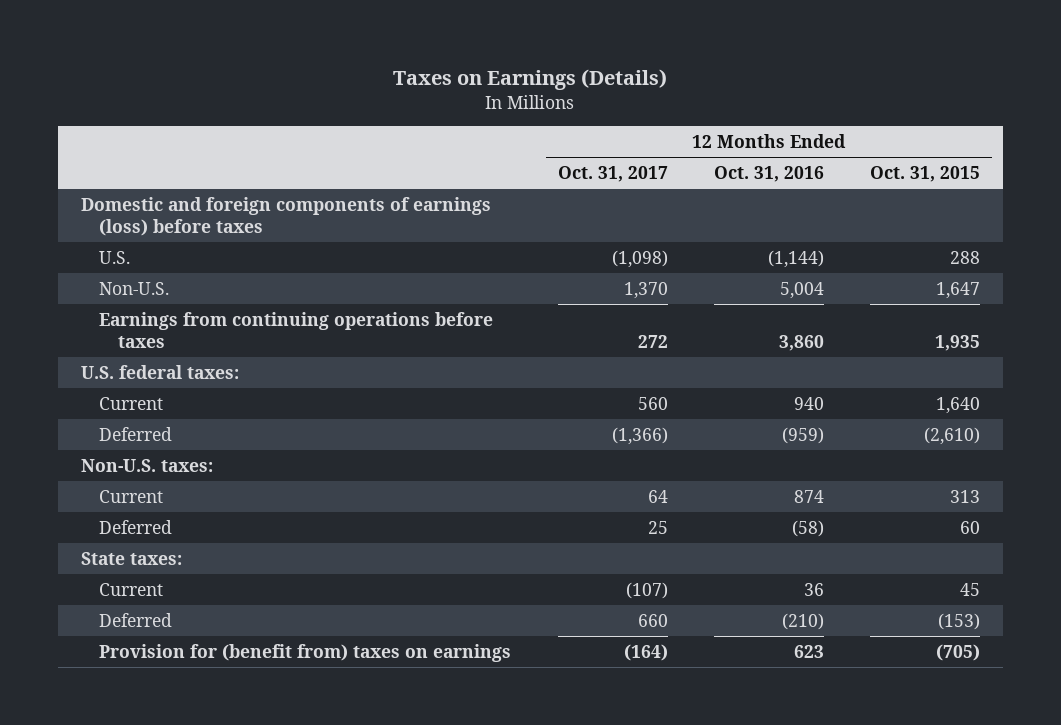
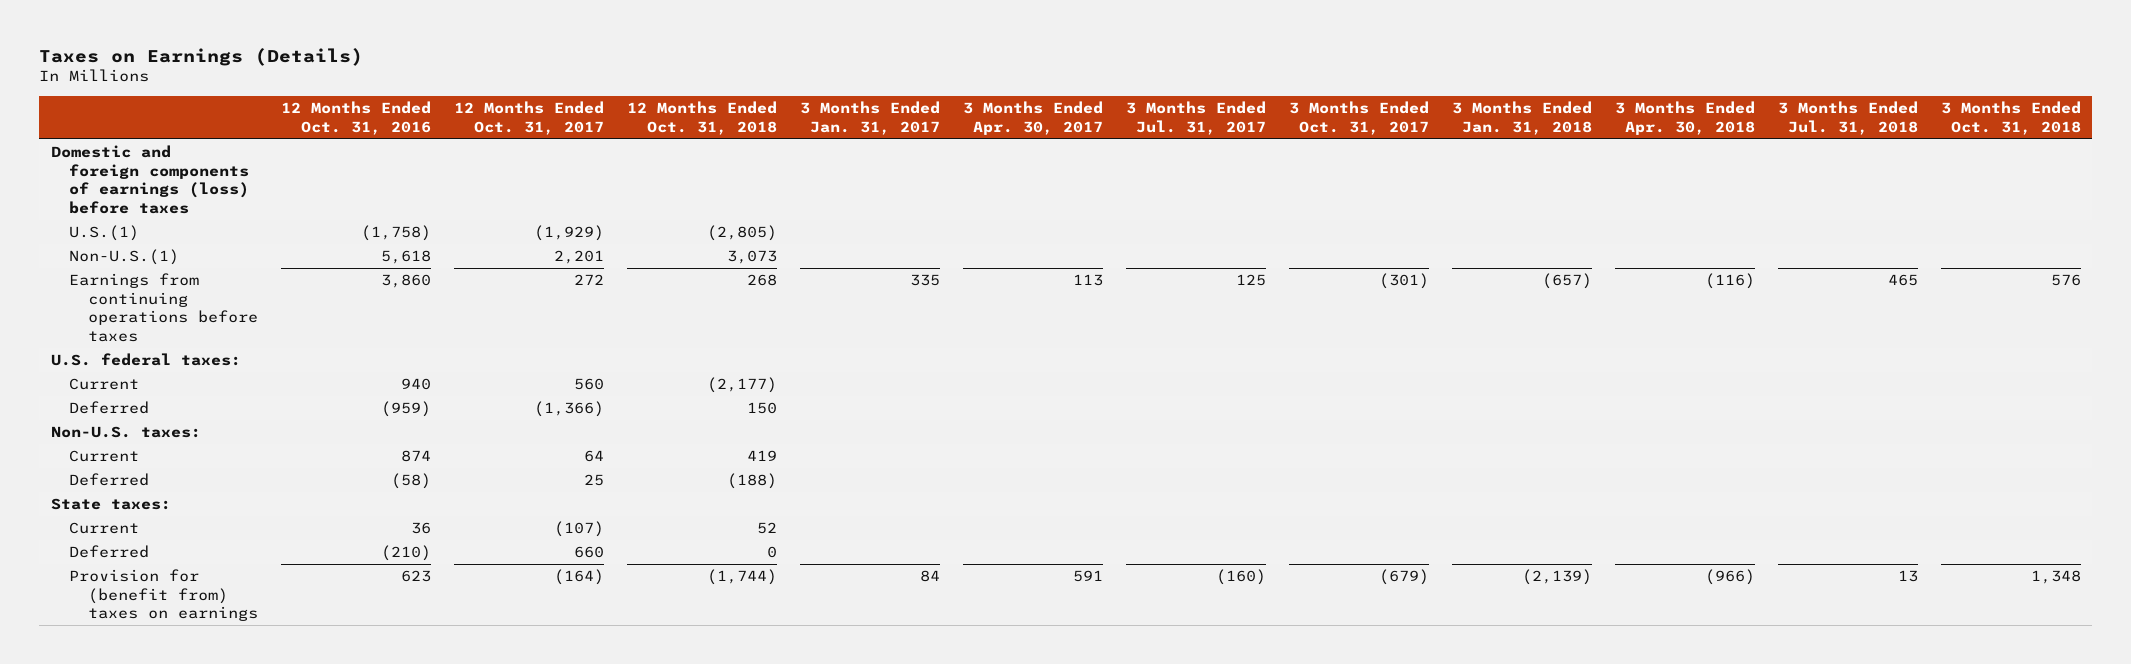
[870,165,981,182] Oct. 31, 2015 -> none
none -> [626,101,777,135] 12 Months Ended Oct. 31, 2018
none -> [799,101,940,135] 3 Months Ended Jan. 31, 2017
none -> [962,101,1103,135] 3 Months Ended Apr. 30, 2017
none -> [1125,101,1266,135] 3 Months Ended Jul. 31, 2017
none -> [1288,101,1429,135] 3 Months Ended Oct. 31, 2017
none -> [1451,101,1592,135] 3 Months Ended Jan. 31, 2018
none -> [1614,101,1755,135] 3 Months Ended Apr. 30, 2018
none -> [1777,101,1918,135] 3 Months Ended Jul. 31, 2018
none -> [1940,101,2081,135] 3 Months Ended Oct. 31, 2018
[99,250,131,264] U.S. -> [69,225,140,242] U.S.(1)
[611,249,668,268] (1,098) -> [533,225,604,242] (1,929)
[767,249,824,268] (1,144) -> [360,225,431,242] (1,758)
[99,281,170,295] Non-U.S. -> [69,249,180,266] Non-U.S.(1)
[623,281,668,299] 1,370 -> [553,250,604,265] 2,201
[779,281,824,299] 5,004 -> [380,250,431,265] 5,618

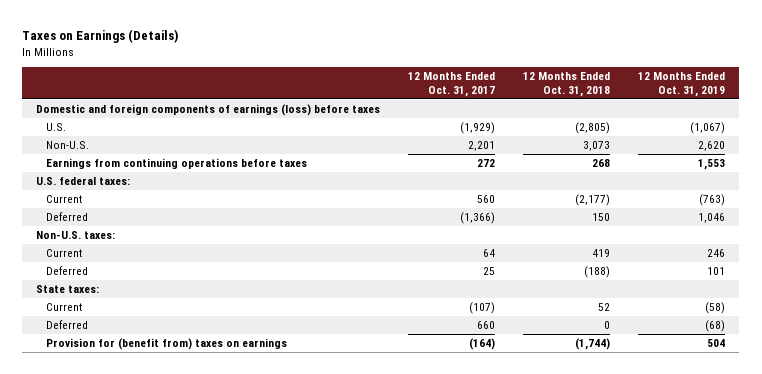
[280,101,431,135] 12 Months Ended Oct. 31, 2016 -> none
[799,101,940,135] 3 Months Ended Jan. 31, 2017 -> none
[962,101,1103,135] 3 Months Ended Apr. 30, 2017 -> none
[1125,101,1266,135] 3 Months Ended Jul. 31, 2017 -> none
[1288,101,1429,135] 3 Months Ended Oct. 31, 2017 -> none
[1451,101,1592,135] 3 Months Ended Jan. 31, 2018 -> none
[1614,101,1755,135] 3 Months Ended Apr. 30, 2018 -> none
[1777,101,1918,135] 3 Months Ended Jul. 31, 2018 -> none
[1940,101,2081,135] 3 Months Ended Oct. 31, 2018 -> none
none -> [638,71,726,97] 12 Months Ended Oct. 31, 2019
[69,225,140,242] U.S.(1) -> [45,122,66,131] U.S.
[69,249,180,266] Non-U.S.(1) -> [45,140,89,149] Non-U.S.

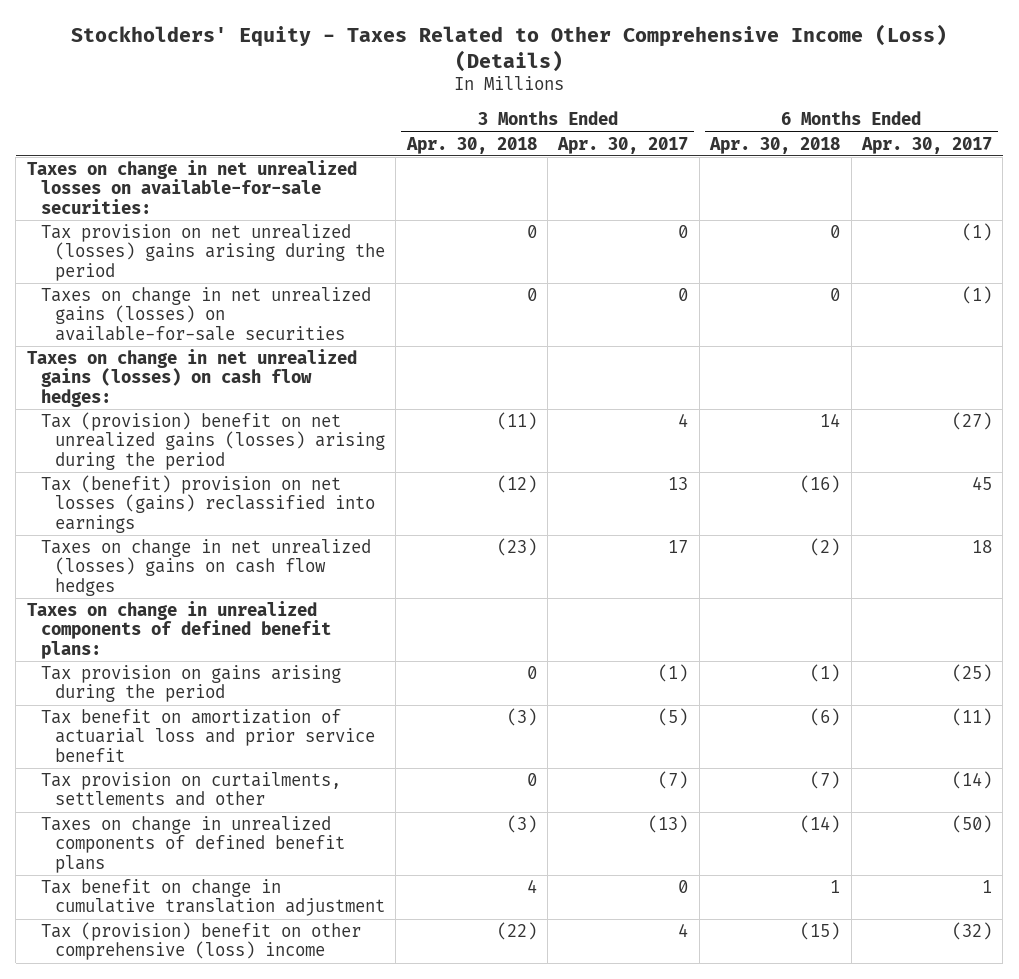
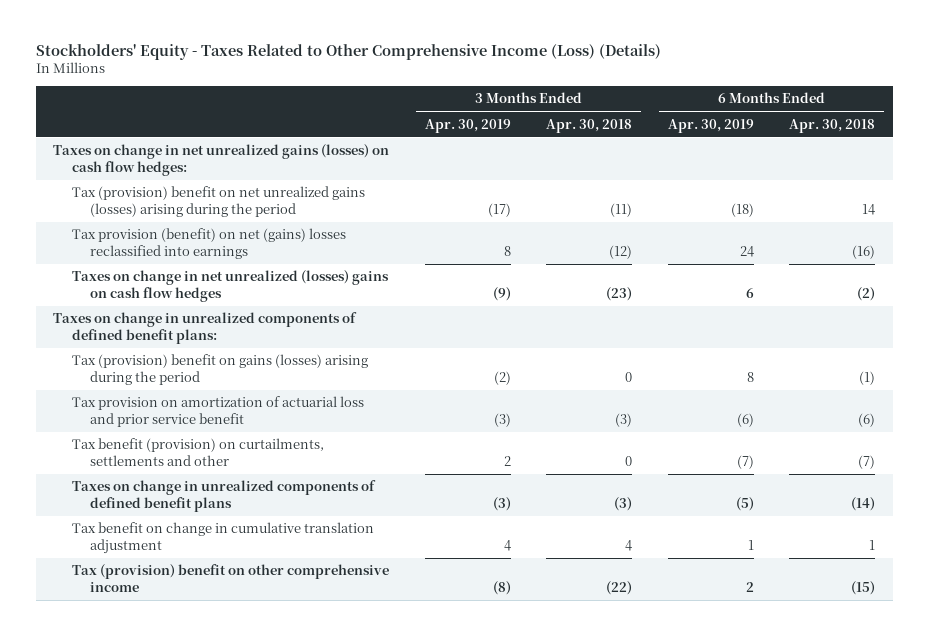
[557,136,689,154] Apr. 30, 2017 -> none
[861,136,993,154] Apr. 30, 2017 -> none
none -> [424,118,511,133] Apr. 30, 2019
none -> [667,118,754,133] Apr. 30, 2019
[26,160,357,214] Taxes on change in net unrealized losses on available-for-sale securities: -> none
[40,224,385,281] Tax provision on net unrealized (losses) gains arising during the period -> none
[40,287,371,341] Taxes on change in net unrealized gains (losses) on available-for-sale securities -> none
[40,475,375,533] Tax (benefit) provision on net losses (gains) reclassified into earnings -> [71,228,346,259] Tax provision (benefit) on net (gains) losses reclassified into earnings
[40,665,341,703] Tax provision on gains arising during the period -> [71,354,368,385] Tax (provision) benefit on gains (losses) arising during the period
[40,709,375,762] Tax benefit on amortization of actuarial loss and prior service benefit -> [71,396,364,427] Tax provision on amortization of actuarial loss and prior service benefit
[40,772,341,807] Tax provision on curtailments, settlements and other -> [71,438,324,466] Tax benefit (provision) on curtailments, settlements and other
[40,922,361,961] Tax (provision) benefit on other comprehensive (loss) income -> [71,564,389,592] Tax (provision) benefit on other comprehensive income

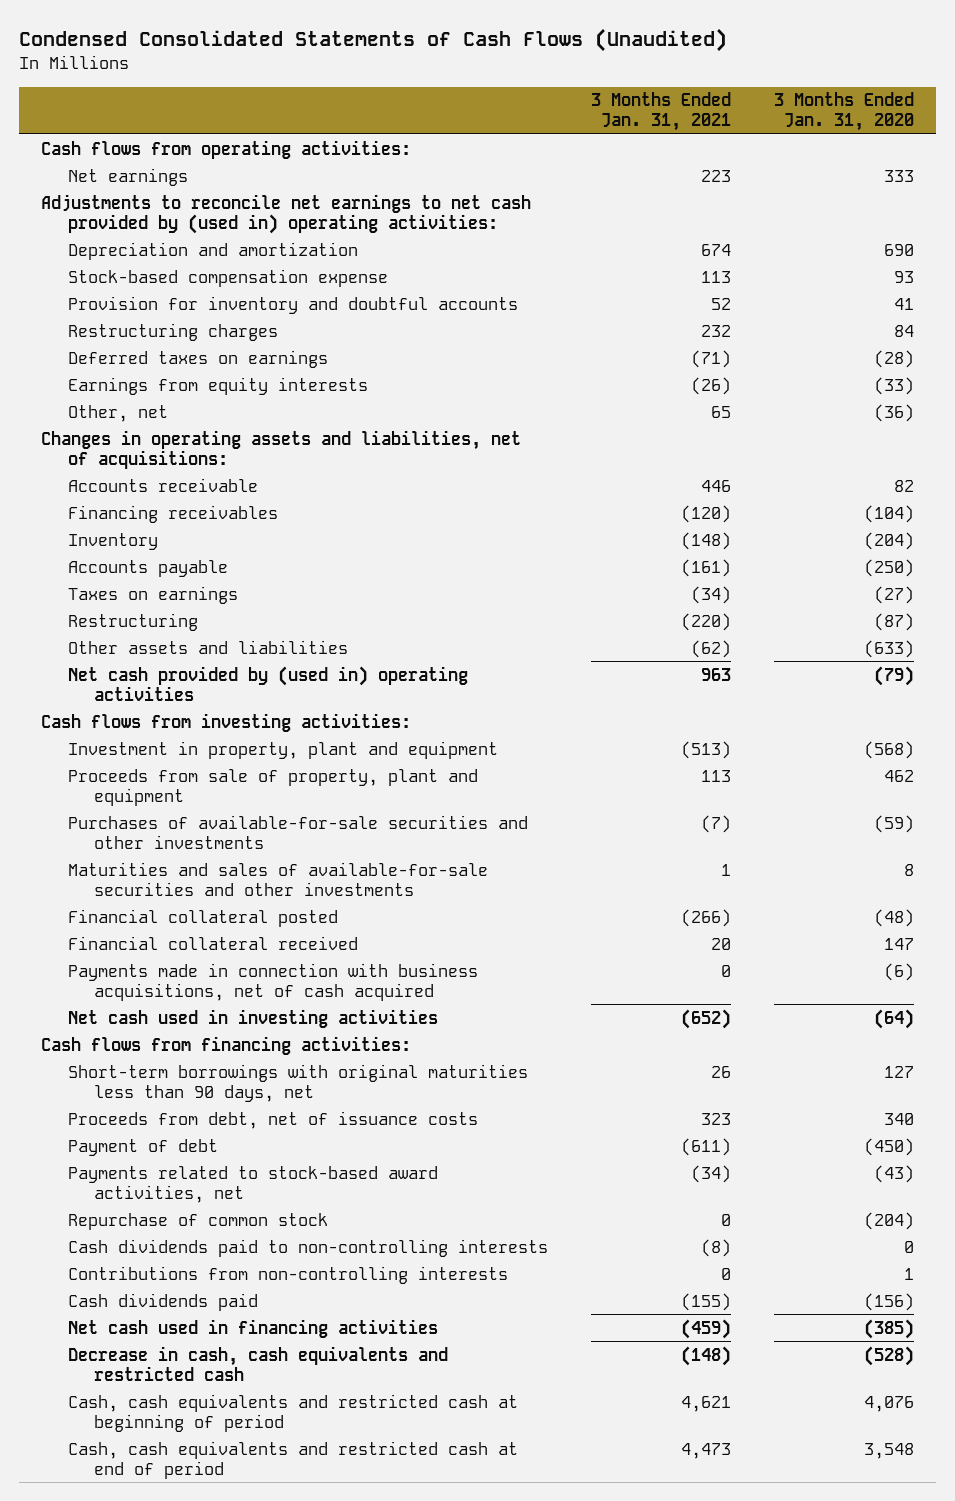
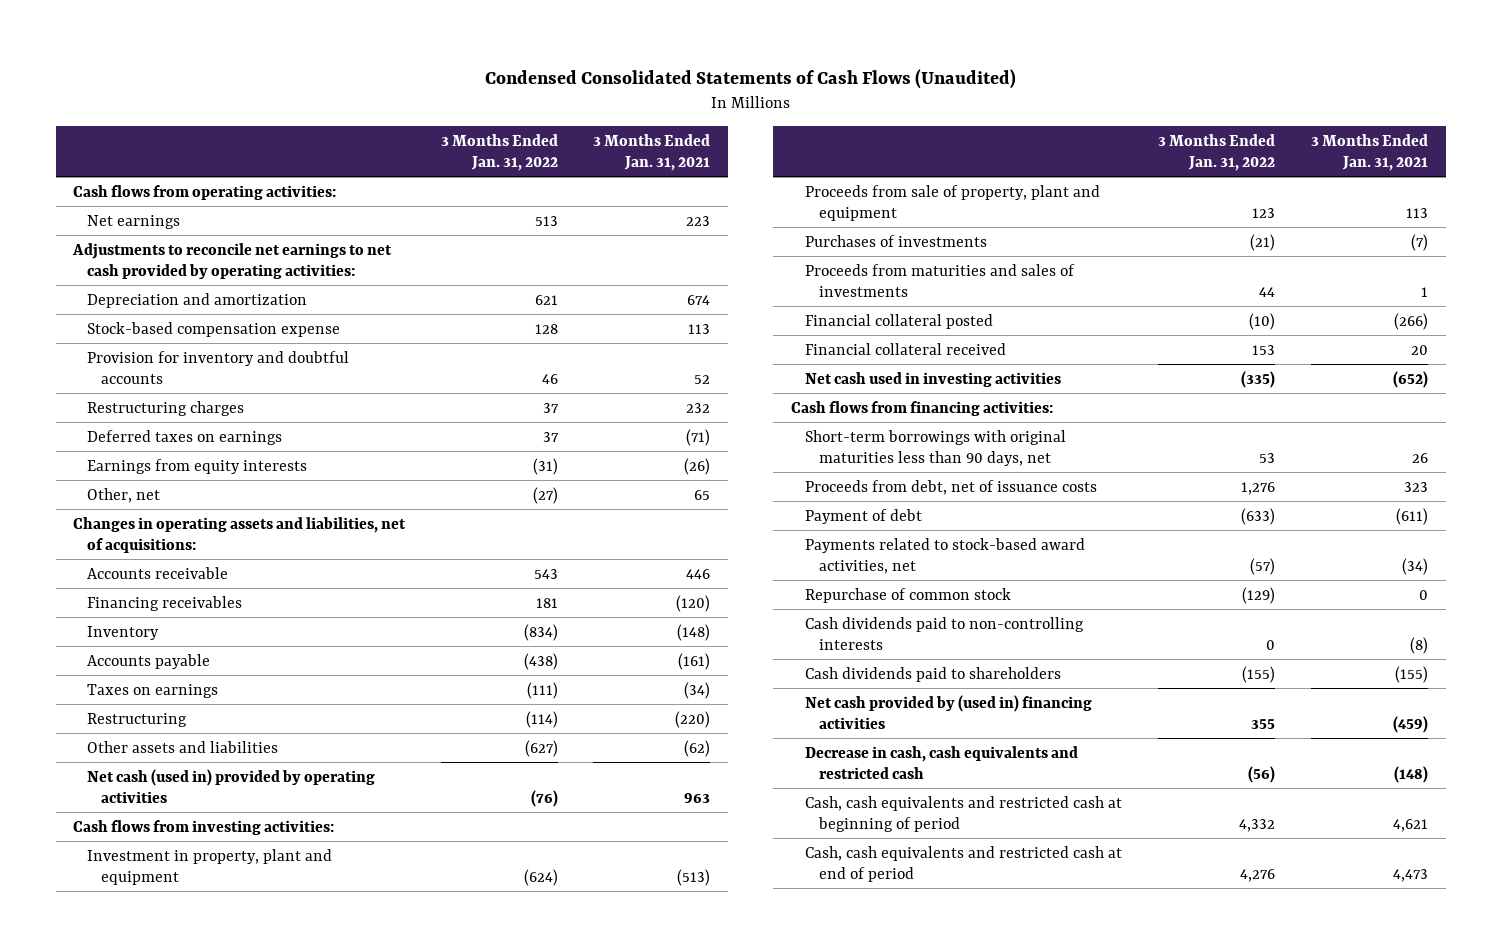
[774,92,915,132] 3 Months Ended Jan. 31, 2020 -> none
none -> [440,133,558,171] 3 Months Ended Jan. 31, 2022
[41,193,532,234] Adjustments to reconcile net earnings to net cash provided by (used in) operating activities: -> [72,242,393,279] Adjustments to reconcile net earnings to net cash provided by operating activities:
[67,665,468,701] Net cash provided by (used in) operating activities -> [87,768,376,803] Net cash (used in) provided by operating activities
[67,814,528,849] Purchases of available-for-sale securities and other investments -> [804,234,987,247] Purchases of investments
[67,861,488,896] Maturities and sales of available-for-sale securities and other investments -> [804,263,1075,297] Proceeds from maturities and sales of investments
[67,962,478,1001] Payments made in connection with business acquisitions, net of cash acquired -> none
[67,1265,508,1284] Contributions from non-controlling interests -> none
[67,1292,258,1311] Cash dividends paid -> [804,666,1061,682] Cash dividends paid to shareholders
[67,1318,438,1338] Net cash used in financing activities -> [804,694,1092,729] Net cash provided by (used in) financing activities

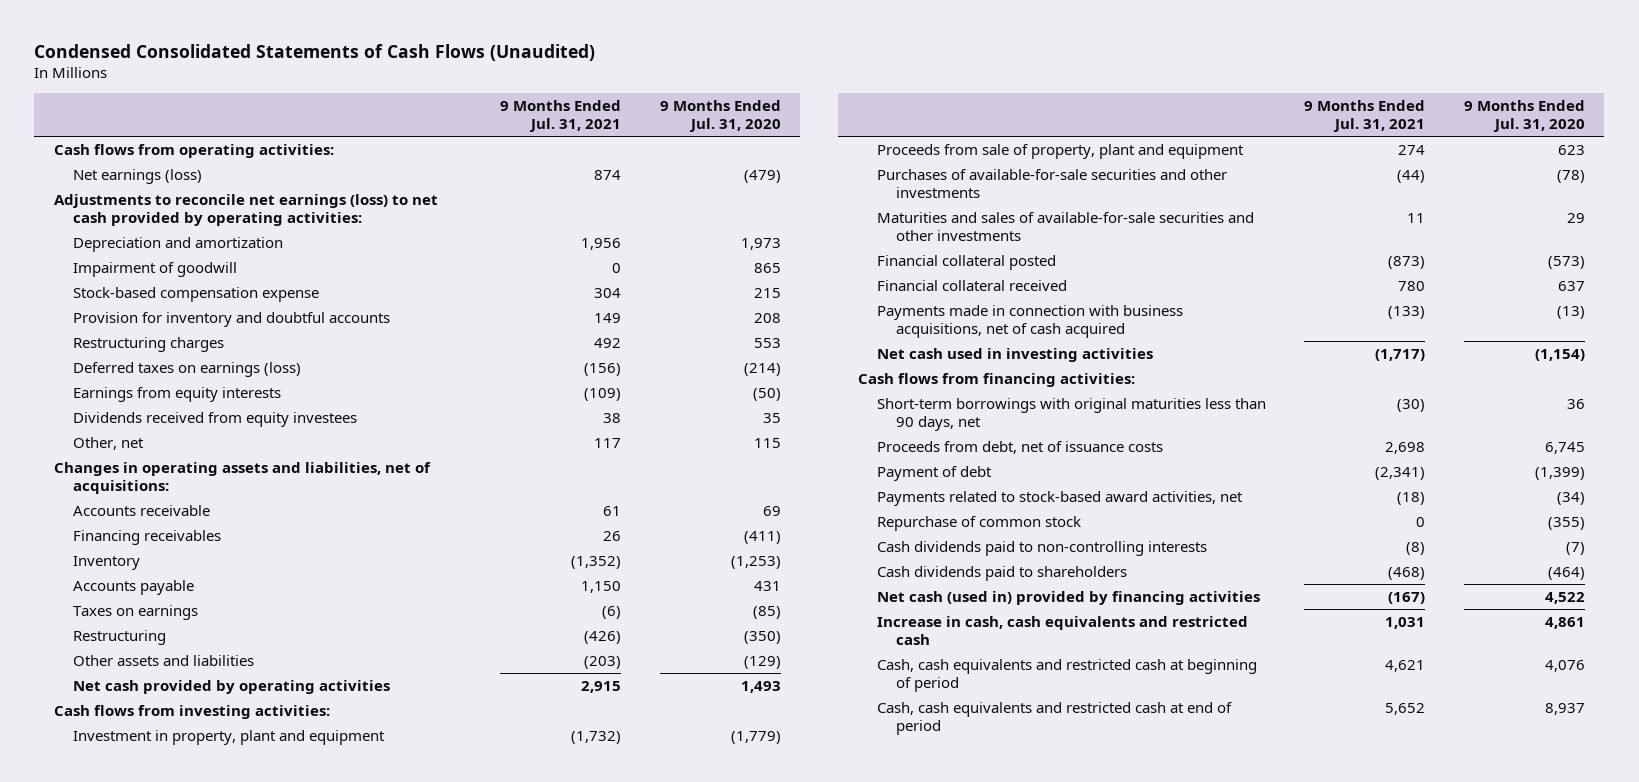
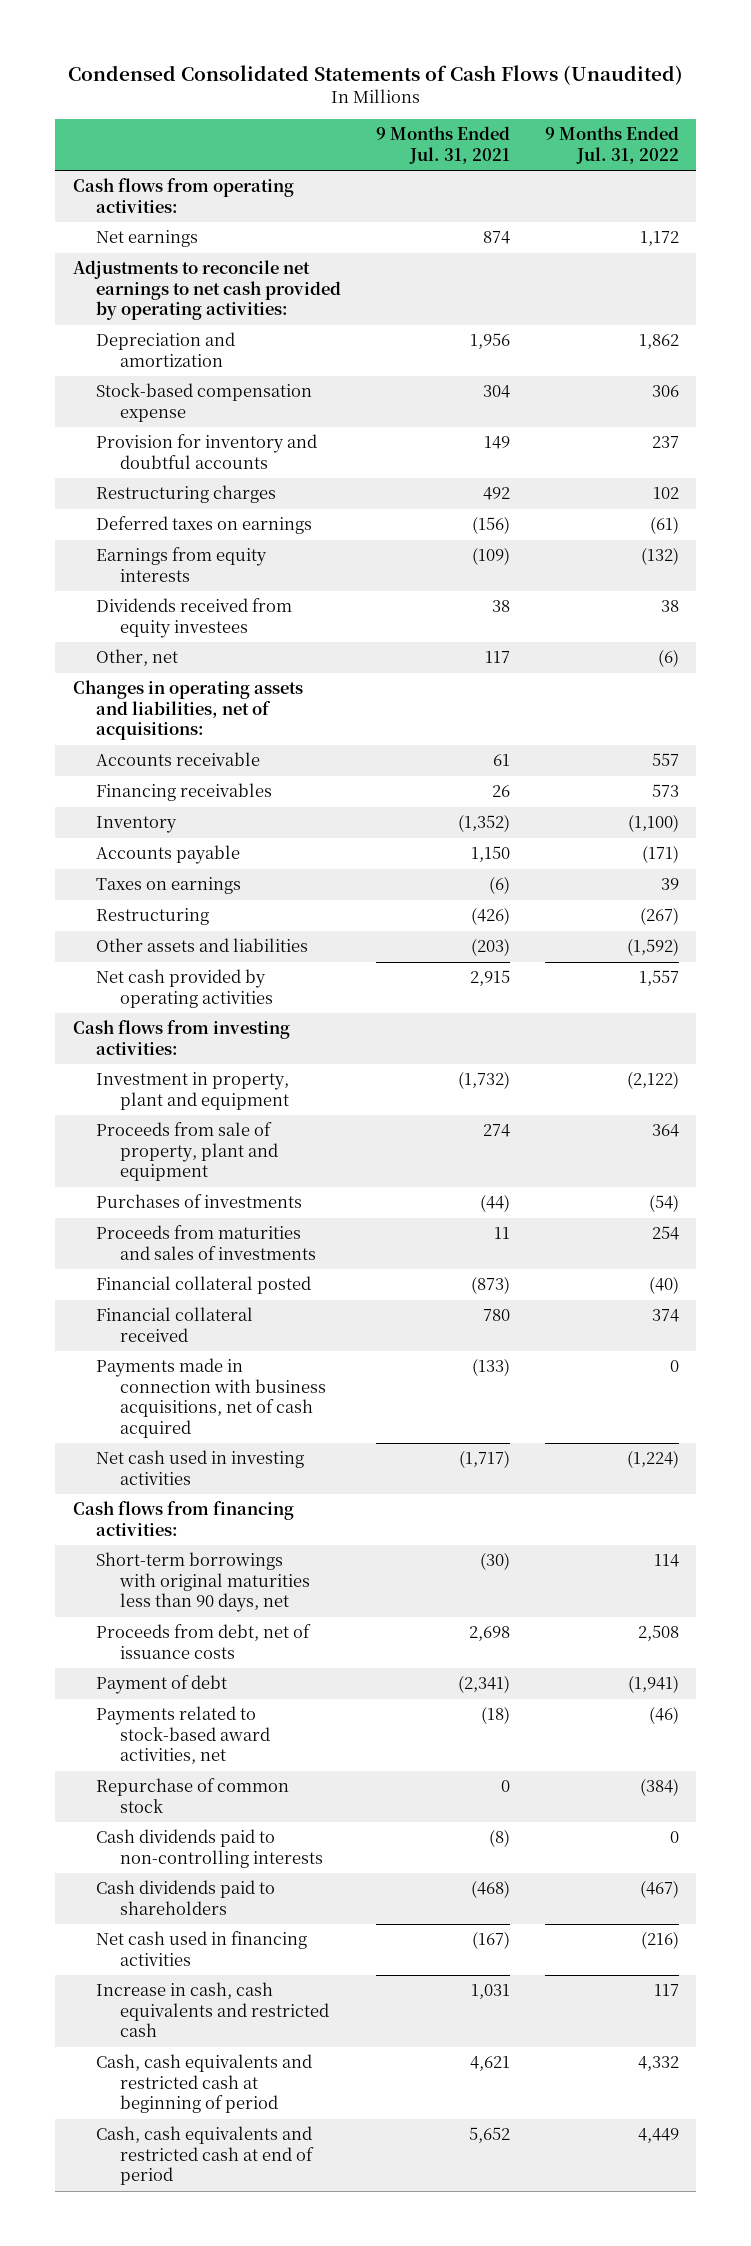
[660,100,782,132] 9 Months Ended Jul. 31, 2020 -> none
none -> [544,126,679,164] 9 Months Ended Jul. 31, 2022
[72,168,202,184] Net earnings (loss) -> [96,230,199,248] Net earnings
[53,193,438,226] Adjustments to reconcile net earnings (loss) to net cash provided by operating activities: -> [72,260,342,321] Adjustments to reconcile net earnings to net cash provided by operating activities:
[72,261,237,277] Impairment of goodwill -> none
[72,361,301,377] Deferred taxes on earnings (loss) -> [96,516,313,535] Deferred taxes on earnings
[876,168,1227,198] Purchases of available-for-sale securities and other investments -> [96,1194,303,1209] Purchases of investments
[876,211,1254,241] Maturities and sales of available-for-sale securities and other investments -> [96,1225,317,1260] Proceeds from maturities and sales of investments
[876,590,1260,605] Net cash (used in) provided by financing activities -> [96,1931,308,1966] Net cash used in financing activities

